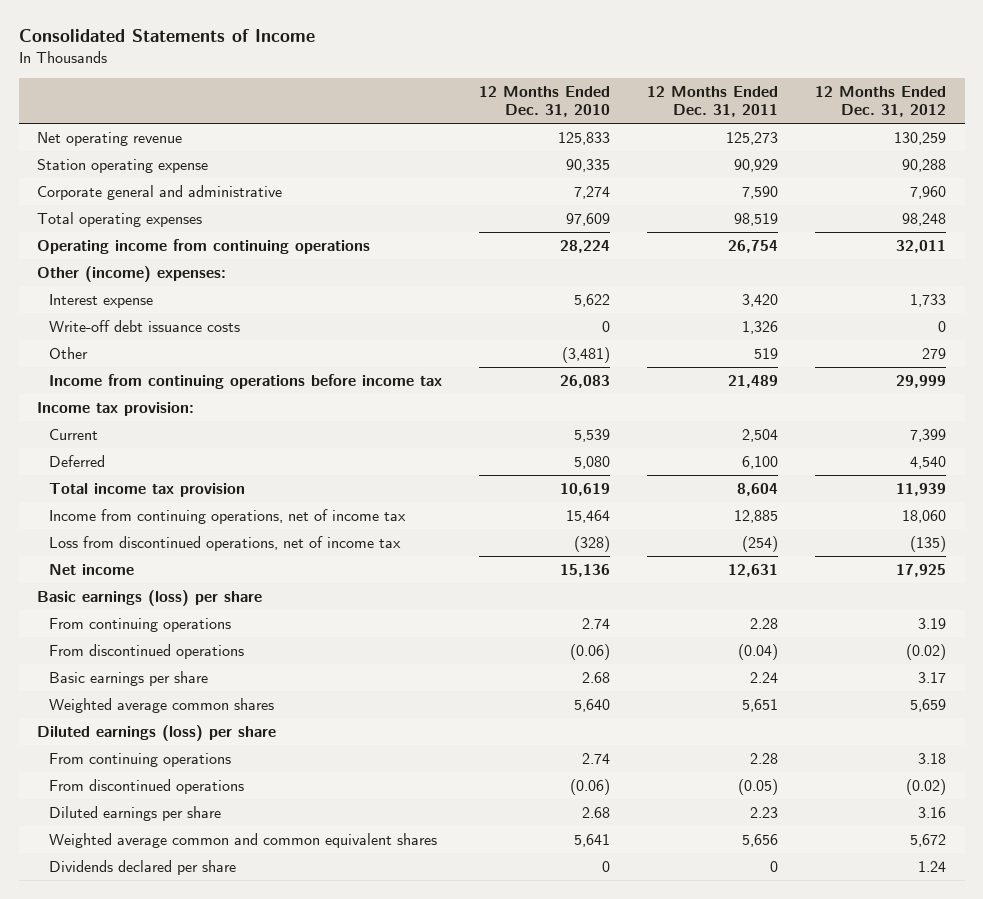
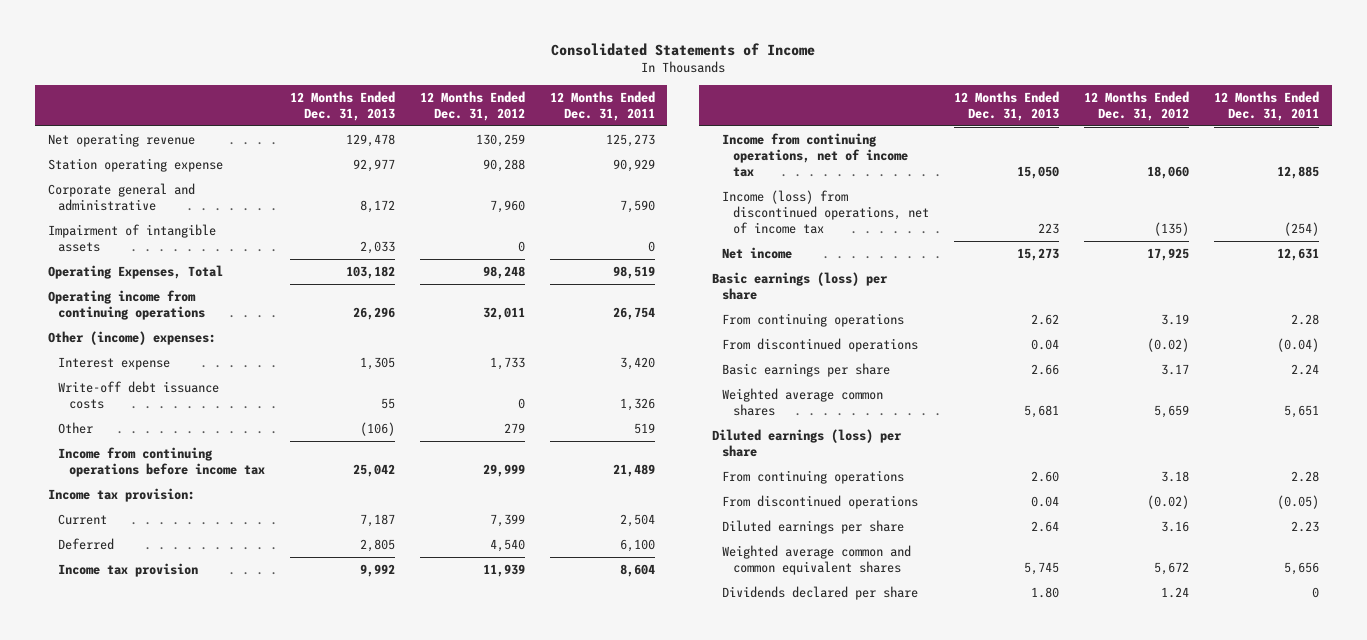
[478,86,610,118] 12 Months Ended Dec. 31, 2010 -> none
none -> [289,91,395,122] 12 Months Ended Dec. 31, 2013
none -> [47,223,216,252] Impairment of intangible assets
[37,211,203,227] Total operating expenses -> [47,264,223,279] Operating Expenses, Total
[48,482,245,497] Total income tax provision -> [58,562,199,577] Income tax provision
[48,535,401,551] Loss from discontinued operations, net of income tax -> [722,189,929,235] Income (loss) from discontinued operations, net of income tax

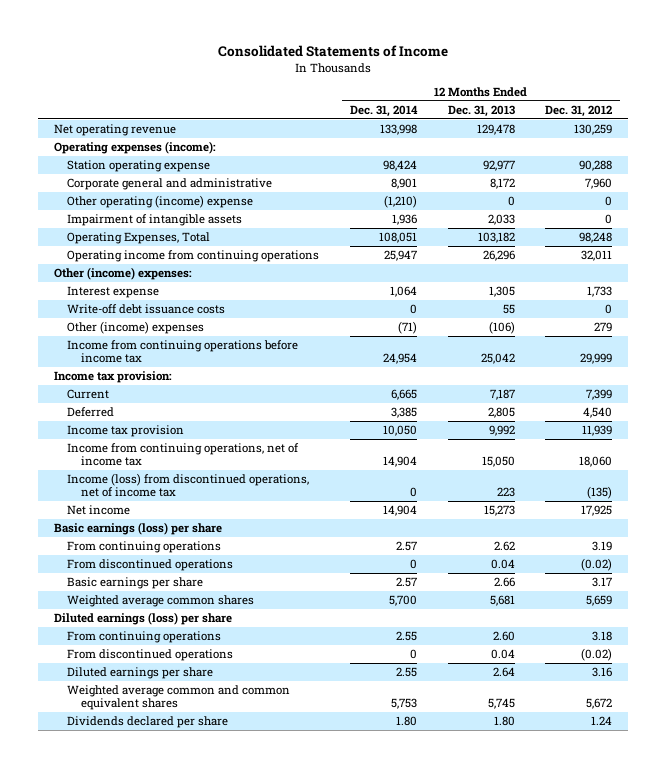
[549,91,655,122] 12 Months Ended Dec. 31, 2011 -> none
none -> [349,104,418,117] Dec. 31, 2014
none -> [53,140,216,154] Operating expenses (income):
none -> [67,194,254,208] Other operating (income) expense
[58,421,94,434] Other -> [67,320,205,334] Other (income) expenses

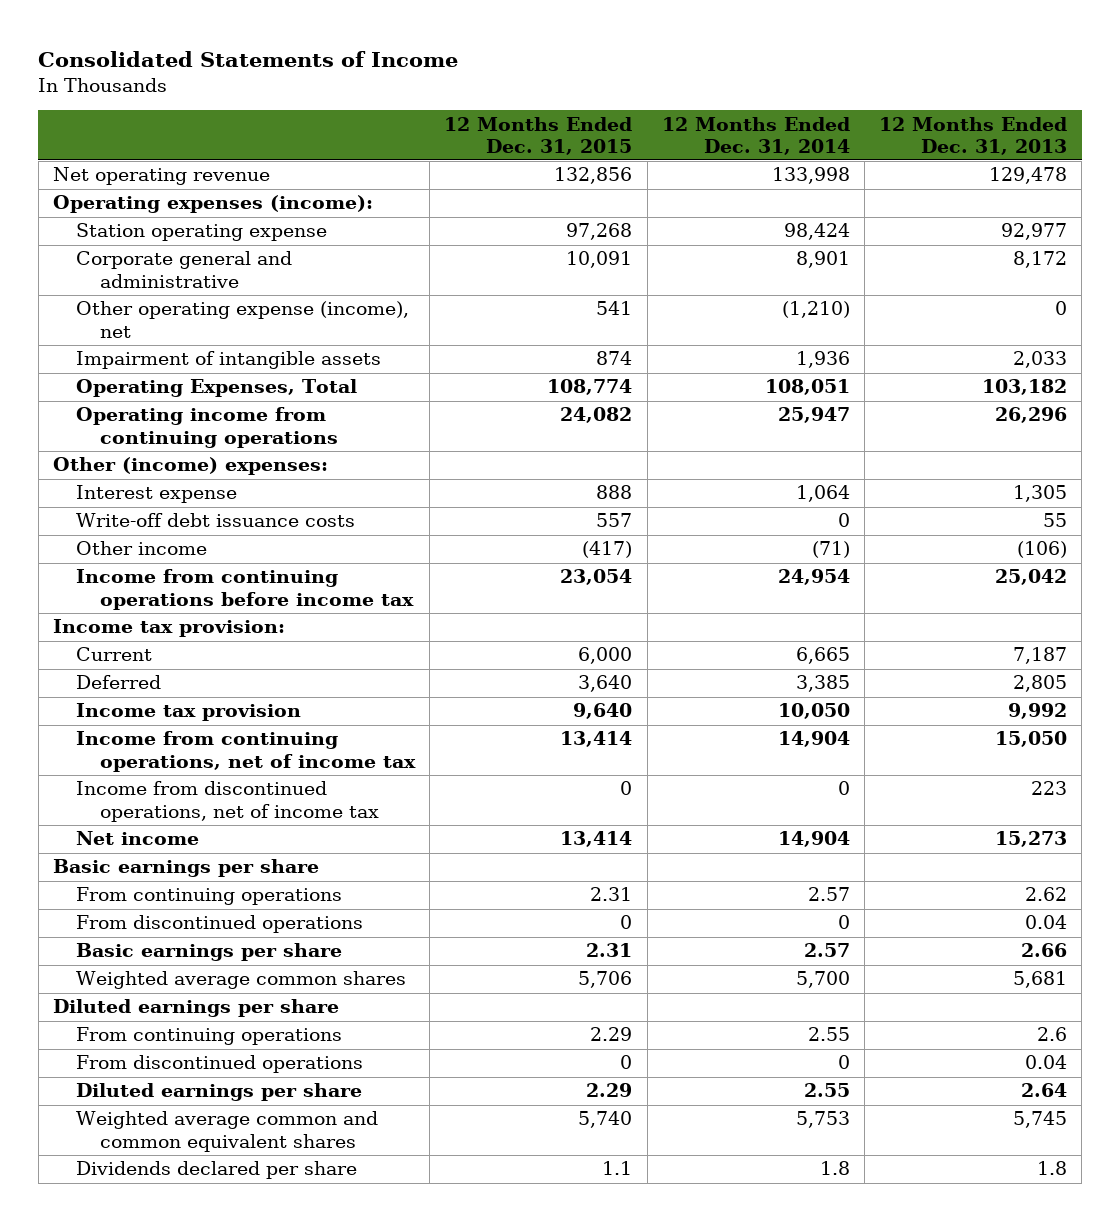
[545,104,613,117] Dec. 31, 2012 -> none
none -> [444,116,633,155] 12 Months Ended Dec. 31, 2015
[67,194,254,208] Other operating (income) expense -> [76,301,410,338] Other operating expense (income), net
[67,320,205,334] Other (income) expenses -> [76,541,208,556] Other income
[67,472,310,498] Income (loss) from discontinued operations, net of income tax -> [76,781,379,822] Income from discontinued operations, net of income tax
[53,521,222,535] Basic earnings (loss) per share -> [53,859,320,878] Basic earnings per share
[53,611,232,625] Diluted earnings (loss) per share -> [53,999,340,1018] Diluted earnings per share
[492,630,515,641] 2.60 -> [1037,1027,1068,1042] 2.6
[395,715,417,726] 1.80 -> [819,1161,850,1176] 1.8
[493,715,515,726] 1.80 -> [1037,1161,1068,1176] 1.8

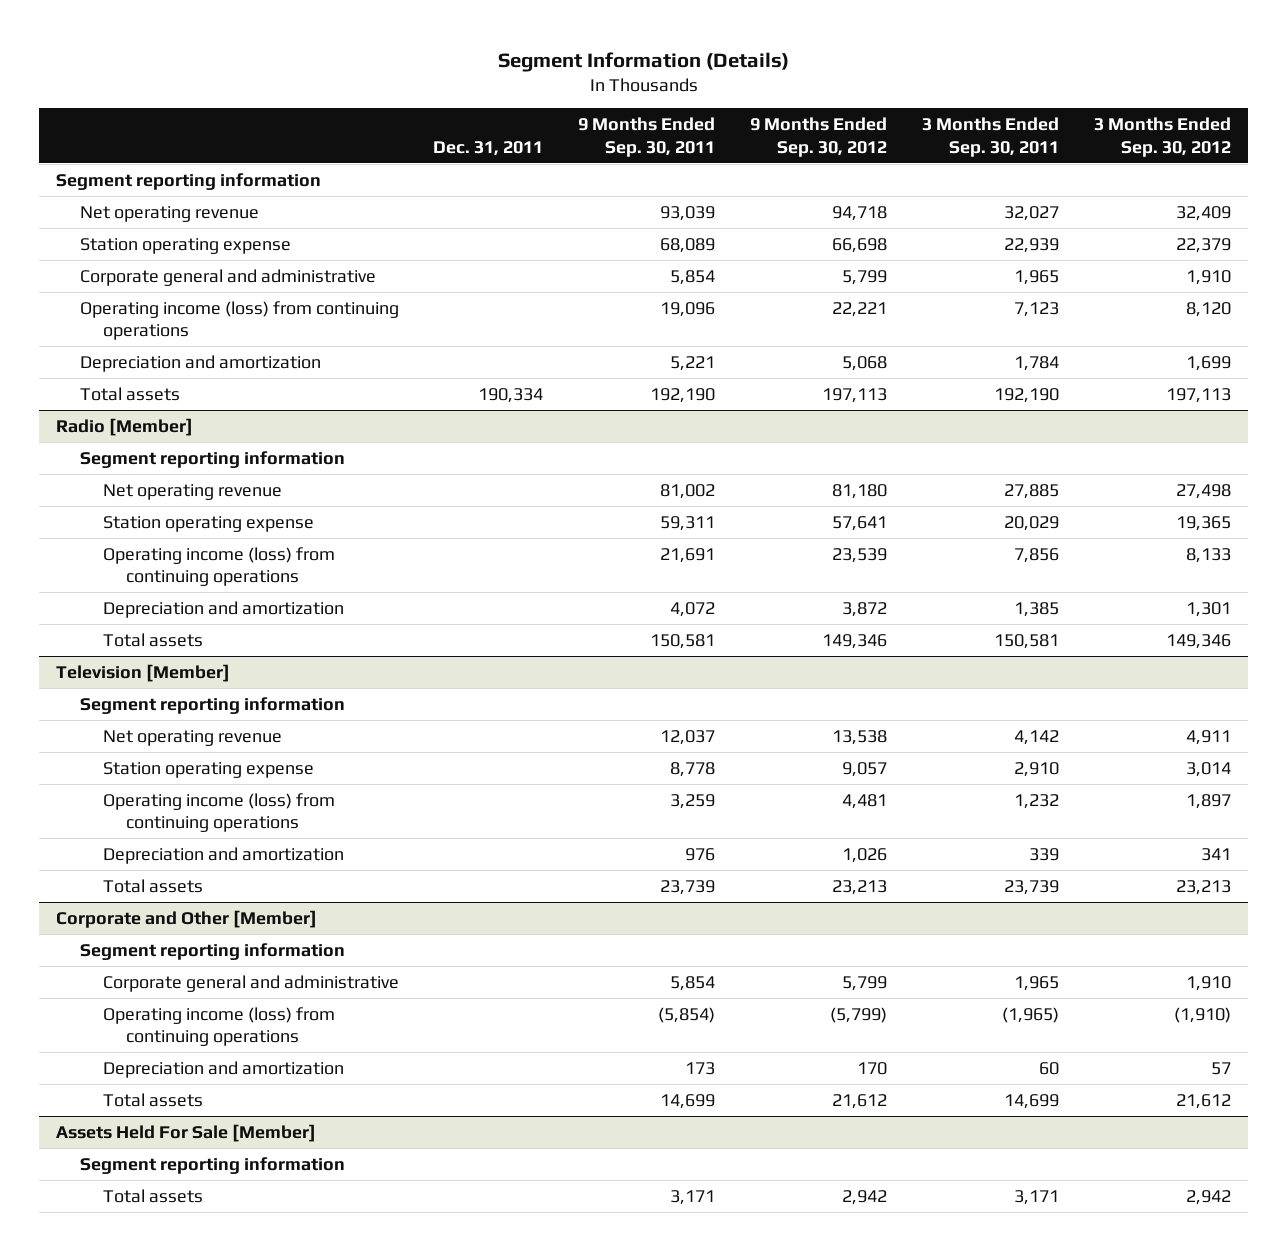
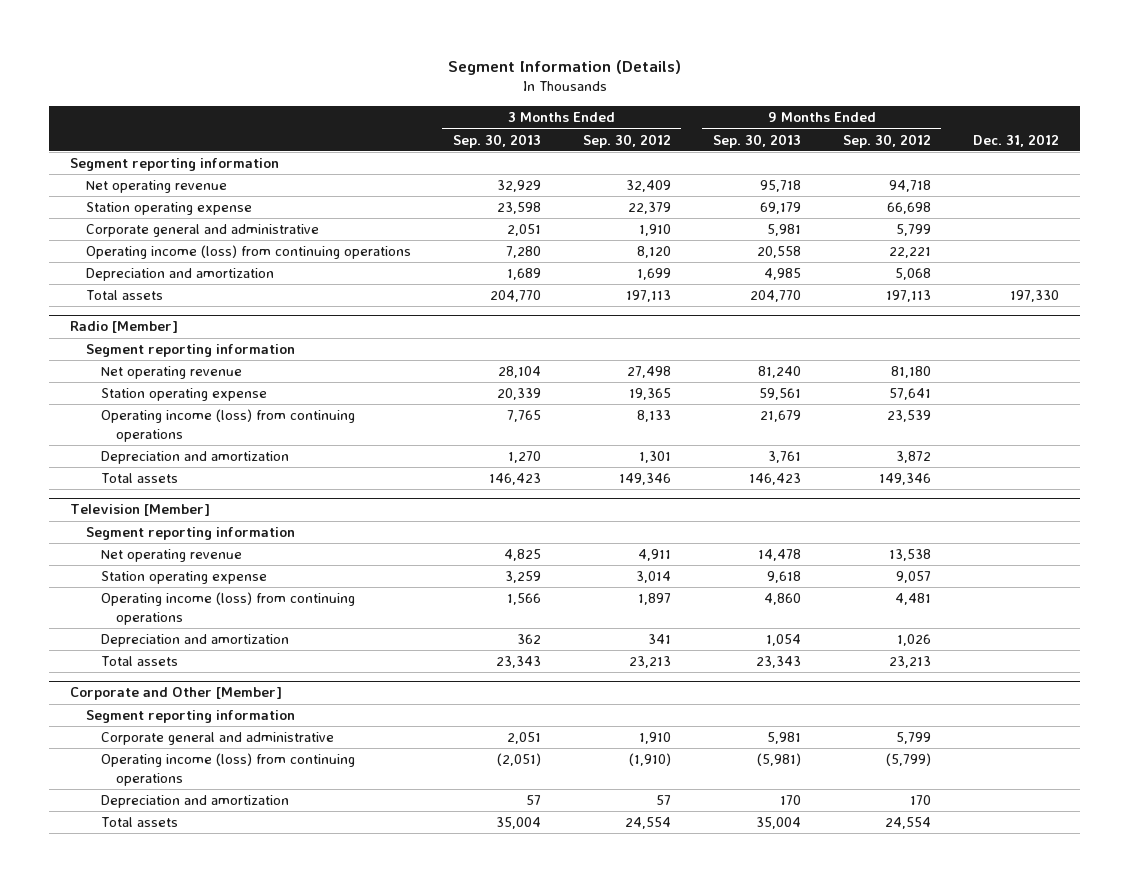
[433,140,544,156] Dec. 31, 2011 -> none
[578,117,716,157] 9 Months Ended Sep. 30, 2011 -> none
[922,117,1060,157] 3 Months Ended Sep. 30, 2011 -> none
none -> [452,133,541,148] Sep. 30, 2013
none -> [712,133,801,148] Sep. 30, 2013
none -> [972,133,1059,147] Dec. 31, 2012
[56,1123,317,1142] Assets Held For Sale [Member] -> none
[79,1156,345,1174] Segment reporting information -> none
[102,1188,203,1203] Total assets -> none
[832,1093,888,1109] 21,612 -> [884,817,931,830] 24,554
[1175,1093,1231,1109] 21,612 -> [624,817,671,830] 24,554

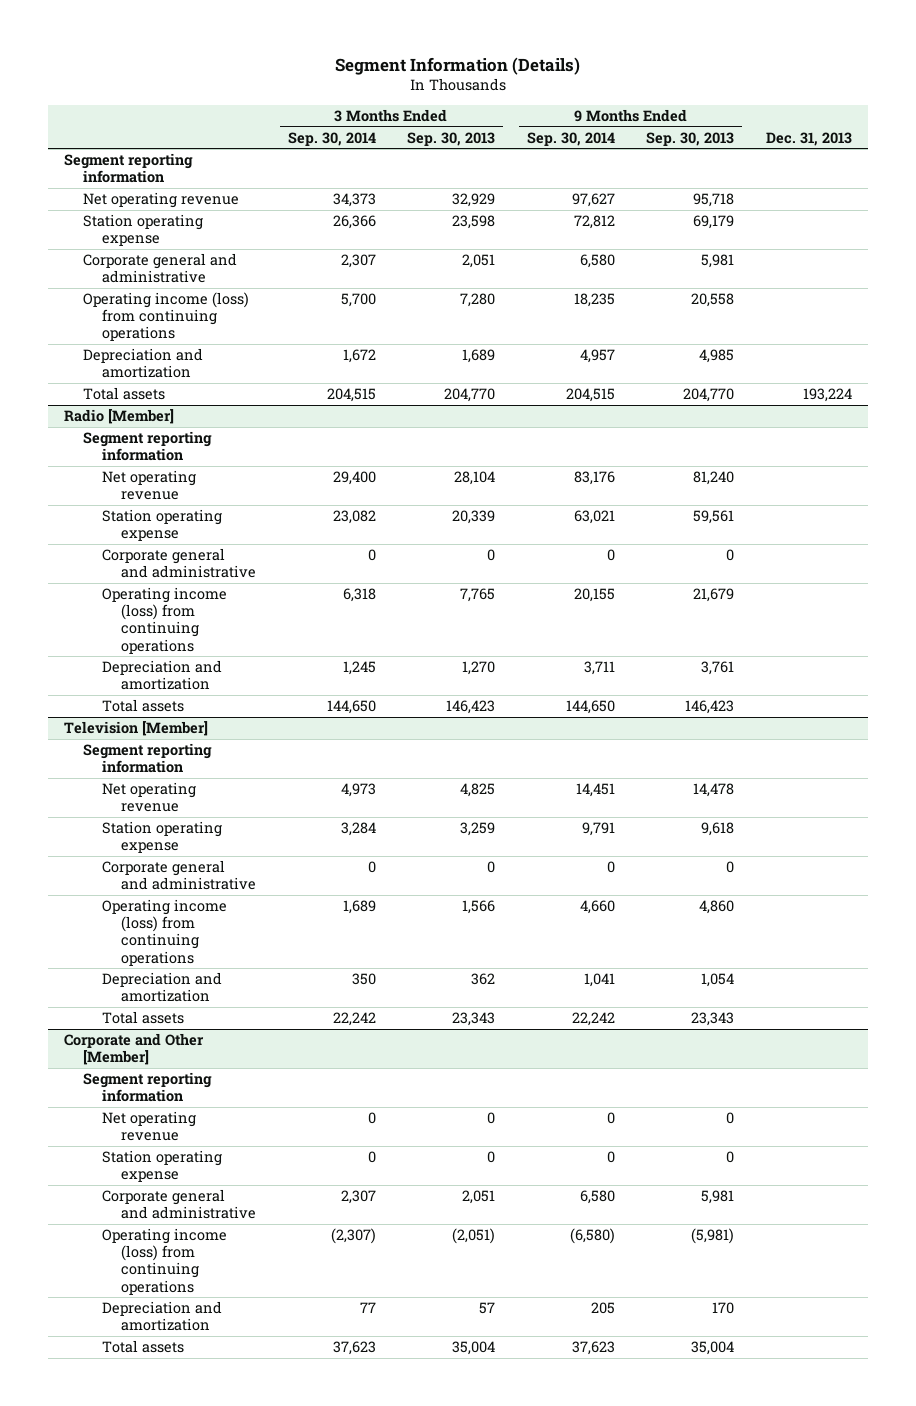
[582,133,671,148] Sep. 30, 2012 -> none
[842,133,931,148] Sep. 30, 2012 -> none
[972,133,1059,147] Dec. 31, 2012 -> none
none -> [287,131,376,146] Sep. 30, 2014
none -> [526,131,615,146] Sep. 30, 2014
none -> [765,131,852,146] Dec. 31, 2013
none -> [101,548,256,579] Corporate general and administrative
none -> [101,860,256,891] Corporate general and administrative
none -> [101,1111,196,1142] Net operating revenue
none -> [101,1150,222,1183] Station operating expense

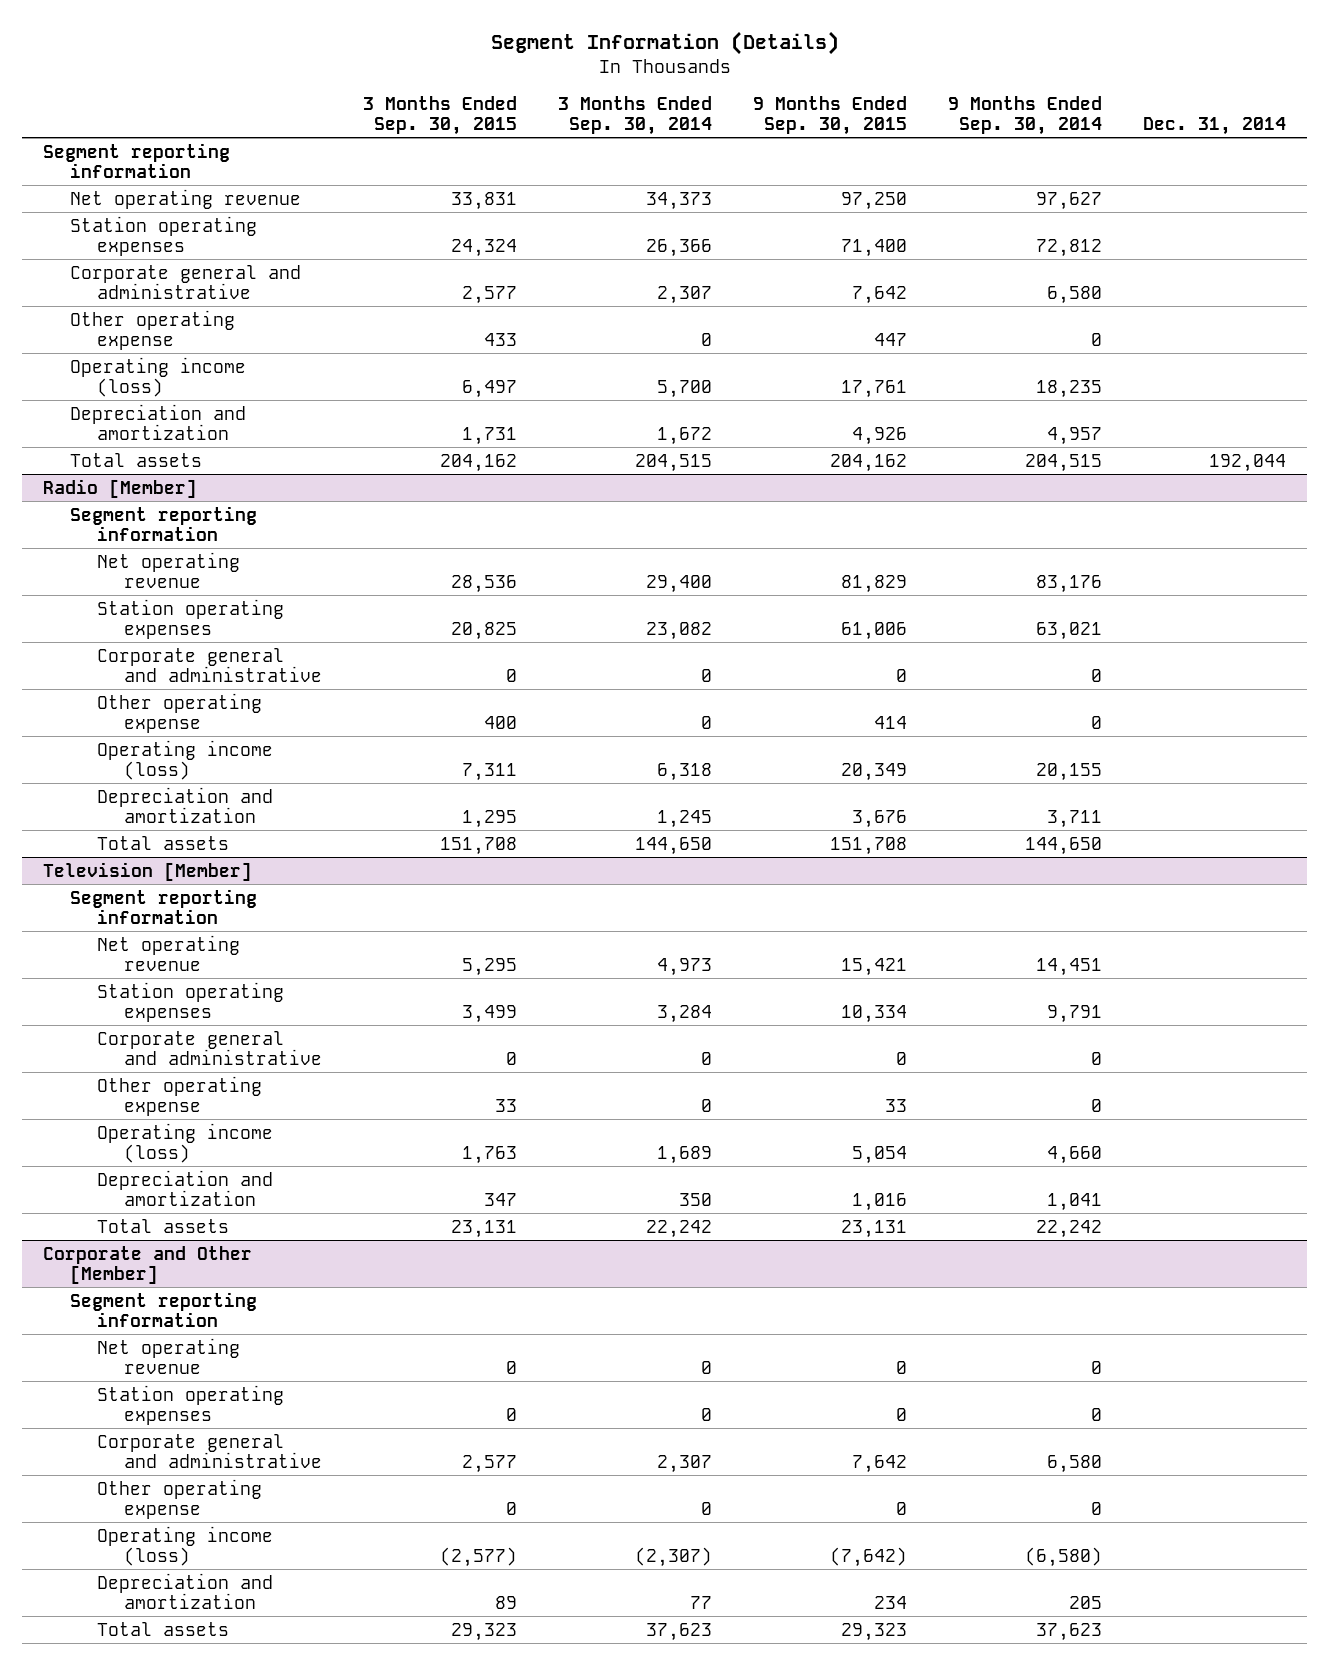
[407,131,496,146] Sep. 30, 2013 -> none
[646,131,735,146] Sep. 30, 2013 -> none
[765,131,852,146] Dec. 31, 2013 -> none
none -> [362,95,517,135] 3 Months Ended Sep. 30, 2015
none -> [753,95,908,135] 9 Months Ended Sep. 30, 2015
none -> [1143,116,1287,135] Dec. 31, 2014
[82,214,203,247] Station operating expense -> [69,215,257,256] Station operating expenses
none -> [69,309,235,350] Other operating expense
[82,292,249,342] Operating income (loss) from continuing operations -> [69,356,246,397] Operating income (loss)
[101,509,222,542] Station operating expense -> [96,598,284,639] Station operating expenses
none -> [96,692,262,733] Other operating expense
[101,587,227,654] Operating income (loss) from continuing operations -> [96,739,273,780] Operating income (loss)
[101,821,222,854] Station operating expense -> [96,981,284,1022] Station operating expenses
none -> [96,1075,262,1116] Other operating expense
[101,899,227,966] Operating income (loss) from continuing operations -> [96,1122,273,1163] Operating income (loss)
[101,1150,222,1183] Station operating expense -> [96,1384,284,1425] Station operating expenses
none -> [96,1478,262,1519] Other operating expense
[101,1228,227,1295] Operating income (loss) from continuing operations -> [96,1525,273,1566] Operating income (loss)

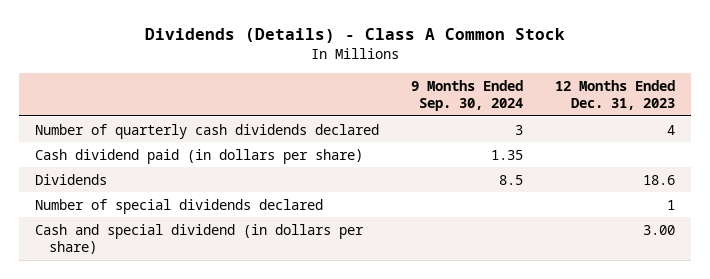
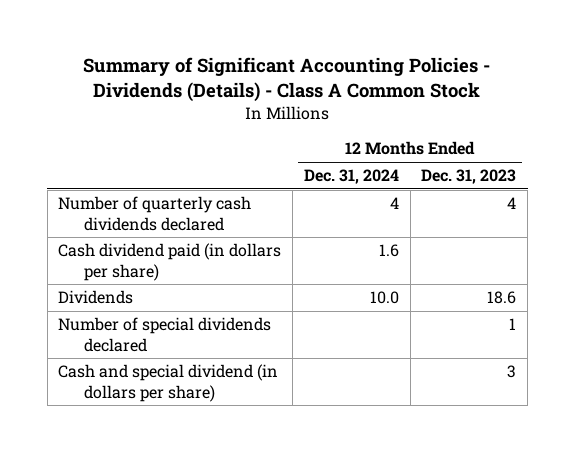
[145,28,566,44] Dividends (Details) - Class A Common Stock -> [83,57,491,103] Summary of Significant Accounting Policies - Dividends (Details) - Class A Common Stock
[411,79,524,112] 9 Months Ended Sep. 30, 2024 -> none
none -> [303,169,399,185] Dec. 31, 2024
[643,224,676,235] 3.00 -> [507,365,517,379] 3

